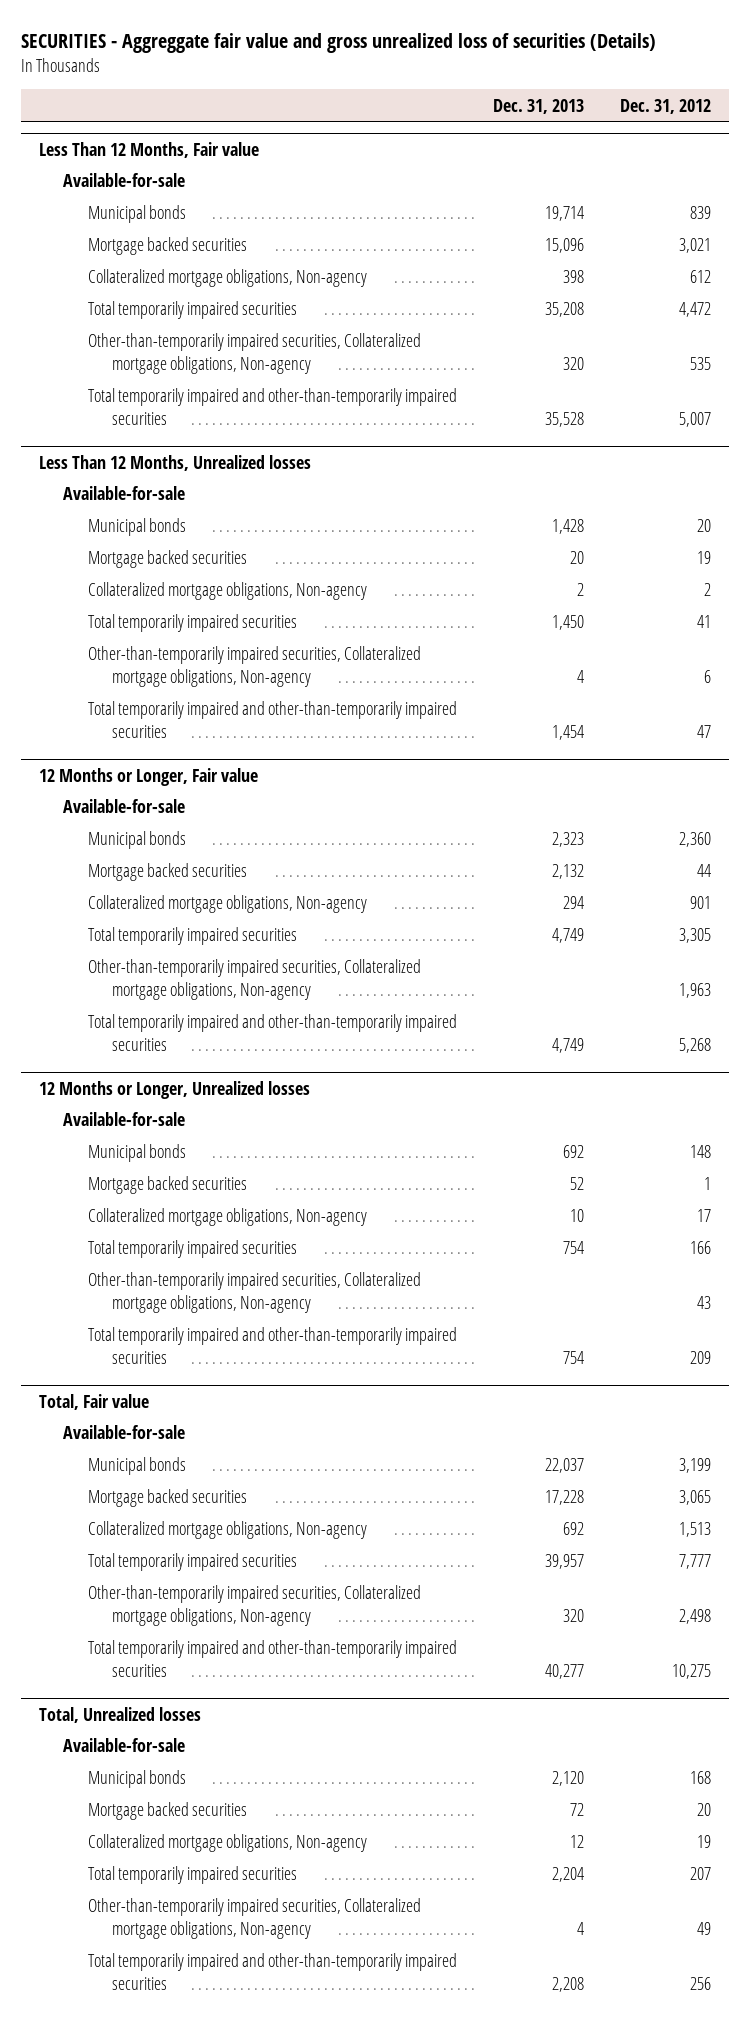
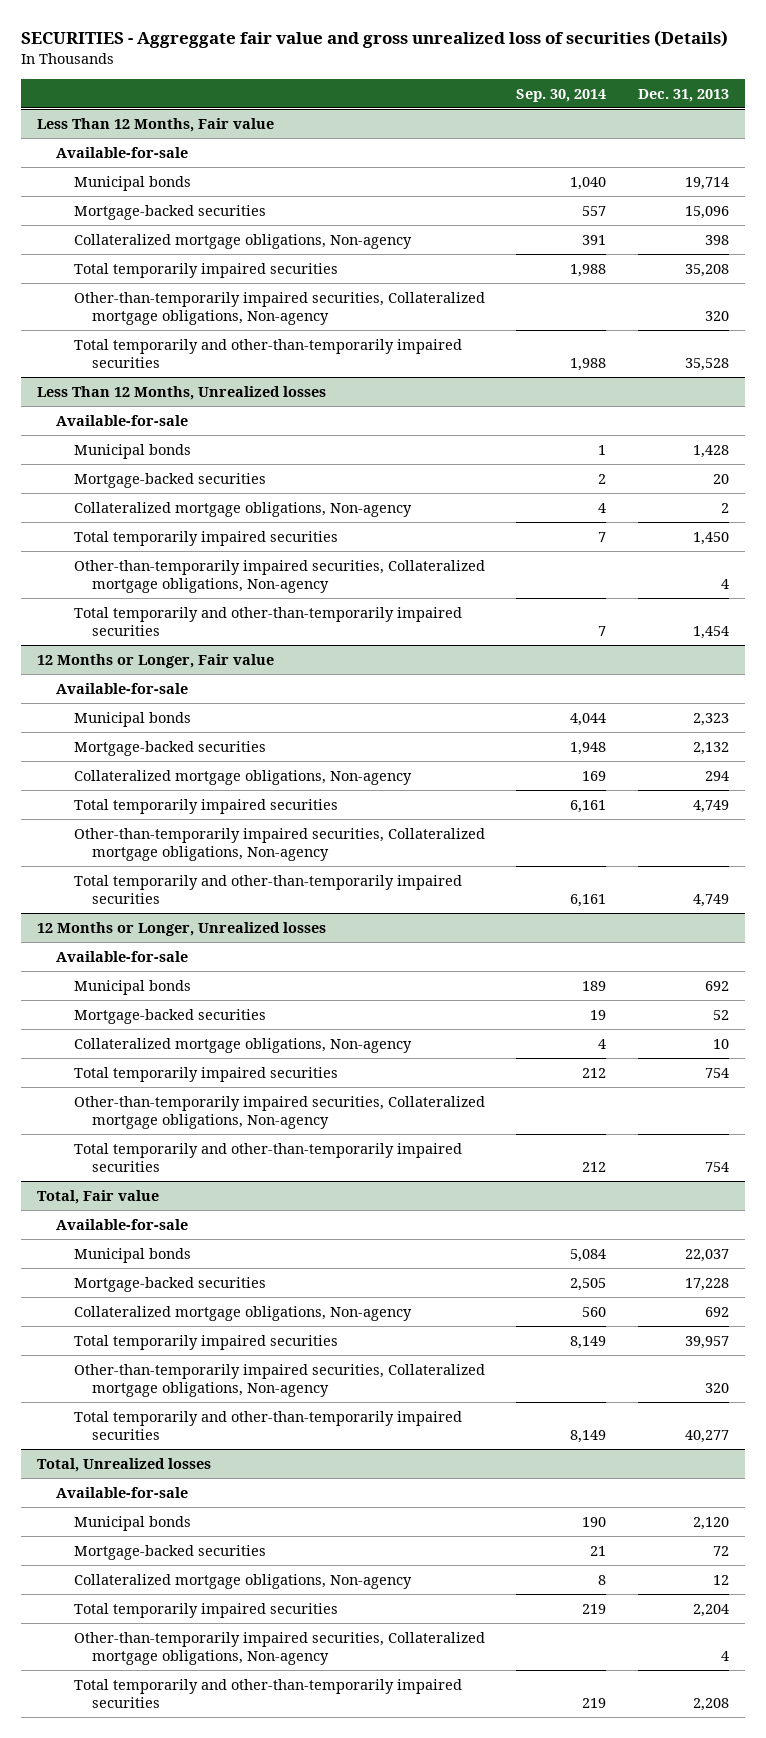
[619,98,711,114] Dec. 31, 2012 -> none
none -> [516,88,607,102] Sep. 30, 2014
[87,237,247,256] Mortgage backed securities -> [73,204,266,220] Mortgage-backed securities
[87,388,457,425] Total temporarily impaired and other-than-temporarily impaired securities -> [73,338,462,368] Total temporarily and other-than-temporarily impaired securities
[87,550,247,569] Mortgage backed securities -> [73,472,266,488] Mortgage-backed securities
[87,701,457,738] Total temporarily impaired and other-than-temporarily impaired securities -> [73,606,462,636] Total temporarily and other-than-temporarily impaired securities
[87,863,247,882] Mortgage backed securities -> [73,740,266,756] Mortgage-backed securities
[87,1014,457,1051] Total temporarily impaired and other-than-temporarily impaired securities -> [73,874,462,904] Total temporarily and other-than-temporarily impaired securities
[87,1176,247,1195] Mortgage backed securities -> [73,1008,266,1024] Mortgage-backed securities
[87,1327,457,1364] Total temporarily impaired and other-than-temporarily impaired securities -> [73,1142,462,1172] Total temporarily and other-than-temporarily impaired securities
[87,1489,247,1508] Mortgage backed securities -> [73,1276,266,1292] Mortgage-backed securities
[87,1640,457,1677] Total temporarily impaired and other-than-temporarily impaired securities -> [73,1410,462,1440] Total temporarily and other-than-temporarily impaired securities
[87,1802,247,1821] Mortgage backed securities -> [73,1544,266,1560] Mortgage-backed securities
[87,1953,457,1990] Total temporarily impaired and other-than-temporarily impaired securities -> [73,1678,462,1708] Total temporarily and other-than-temporarily impaired securities

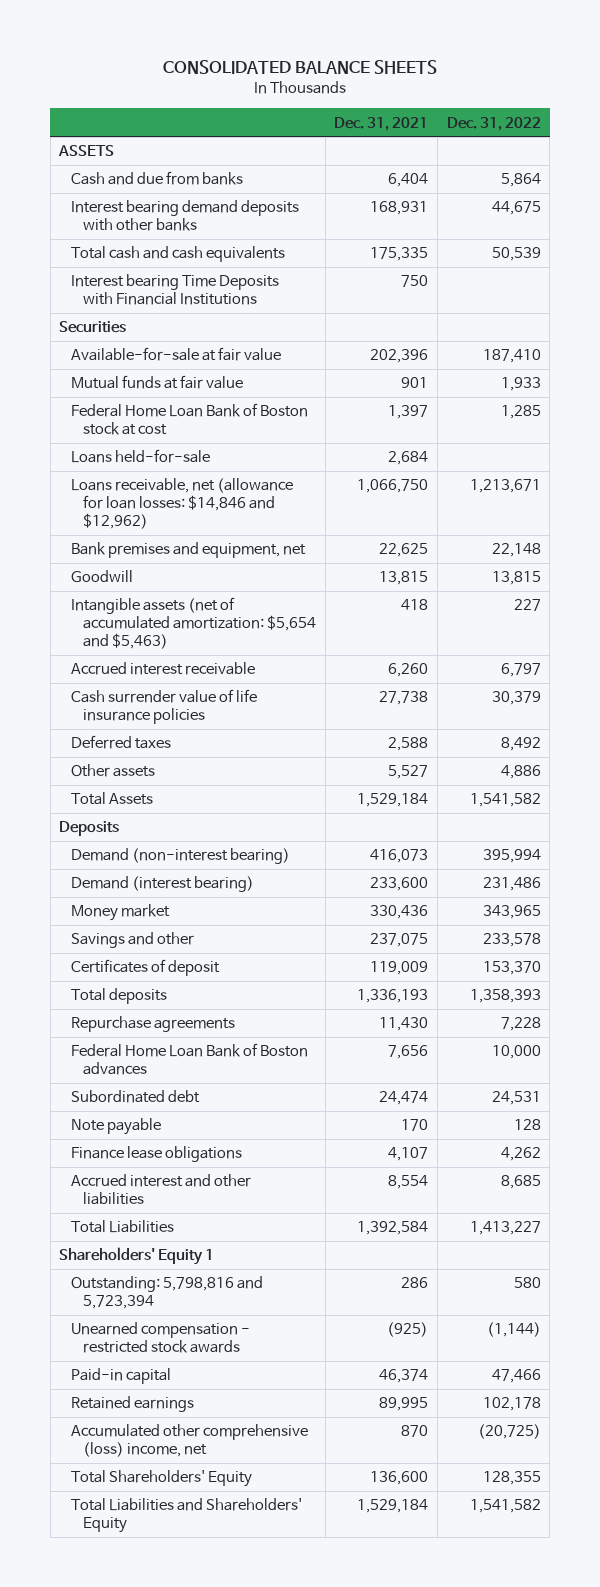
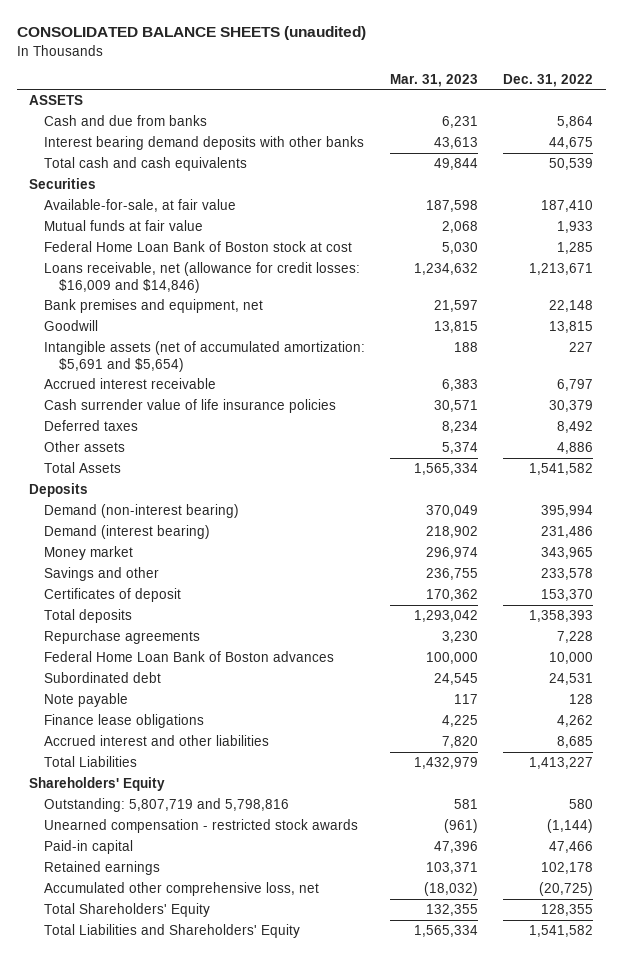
[163,60,438,75] CONSOLIDATED BALANCE SHEETS -> [16,26,366,41] CONSOLIDATED BALANCE SHEETS (unaudited)
[334,116,429,131] Dec. 31, 2021 -> none
none -> [390,73,479,87] Mar. 31, 2023
[71,274,280,306] Interest bearing Time Deposits with Financial Institutions -> none
[71,347,282,362] Available-for-sale at fair value -> [44,198,237,212] Available-for-sale, at fair value
[71,449,211,464] Loans held-for-sale -> none
[71,478,294,529] Loans receivable, net (allowance for loan losses: $14,846 and $12,962) -> [44,261,361,293] Loans receivable, net (allowance for credit losses: $16,009 and $14,846)
[71,597,317,649] Intangible assets (net of accumulated amortization: $5,654 and $5,463) -> [44,340,366,372] Intangible assets (net of accumulated amortization: $5,691 and $5,654)
[59,1247,215,1266] Shareholders' Equity 1 -> [29,776,166,791] Shareholders' Equity
[71,1276,264,1310] Outstanding: 5,798,816 and 5,723,394 -> [44,797,290,812] Outstanding: 5,807,719 and 5,798,816
[71,1424,309,1458] Accumulated other comprehensive (loss) income, net -> [44,881,320,896] Accumulated other comprehensive loss, net

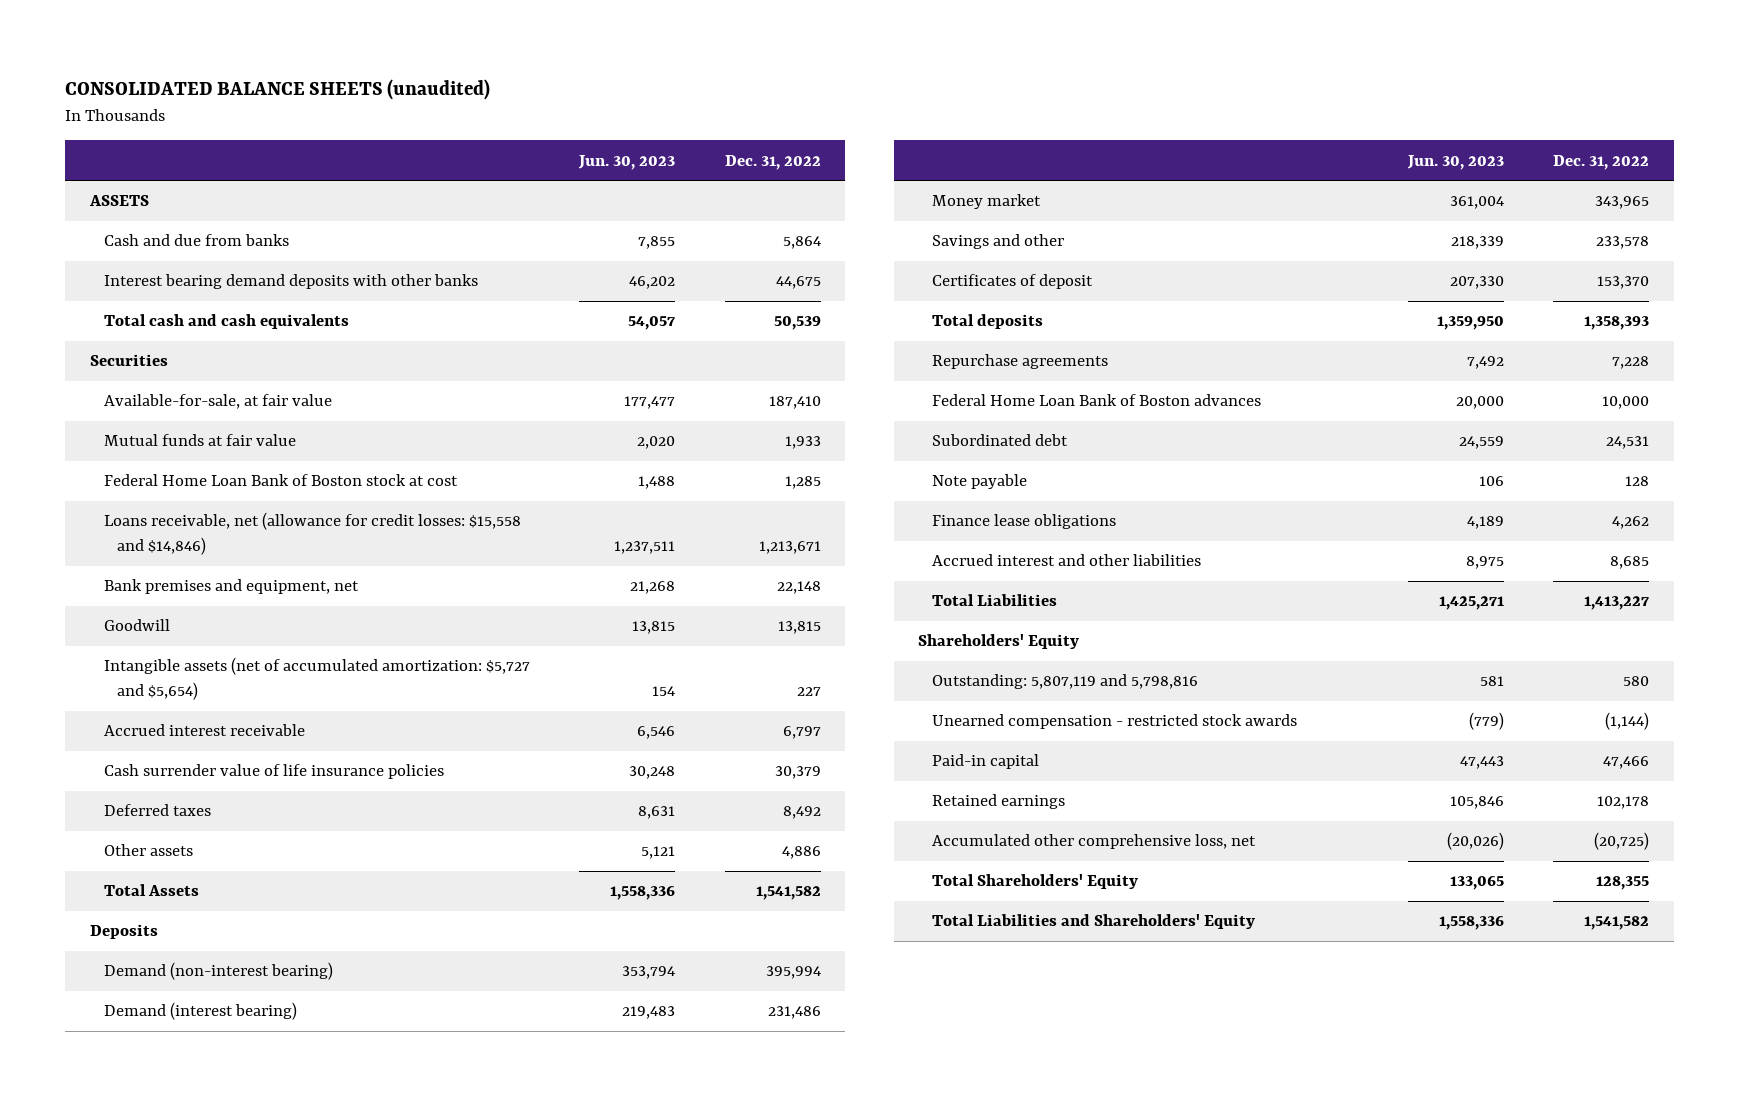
[390,73,479,87] Mar. 31, 2023 -> none
none -> [578,154,676,170] Jun. 30, 2023
[44,261,361,293] Loans receivable, net (allowance for credit losses: $16,009 and $14,846) -> [103,512,521,556] Loans receivable, net (allowance for credit losses: $15,558 and $14,846)
[44,340,366,372] Intangible assets (net of accumulated amortization: $5,691 and $5,654) -> [103,657,530,701] Intangible assets (net of accumulated amortization: $5,727 and $5,654)
[44,797,290,812] Outstanding: 5,807,719 and 5,798,816 -> [932,674,1199,690] Outstanding: 5,807,119 and 5,798,816

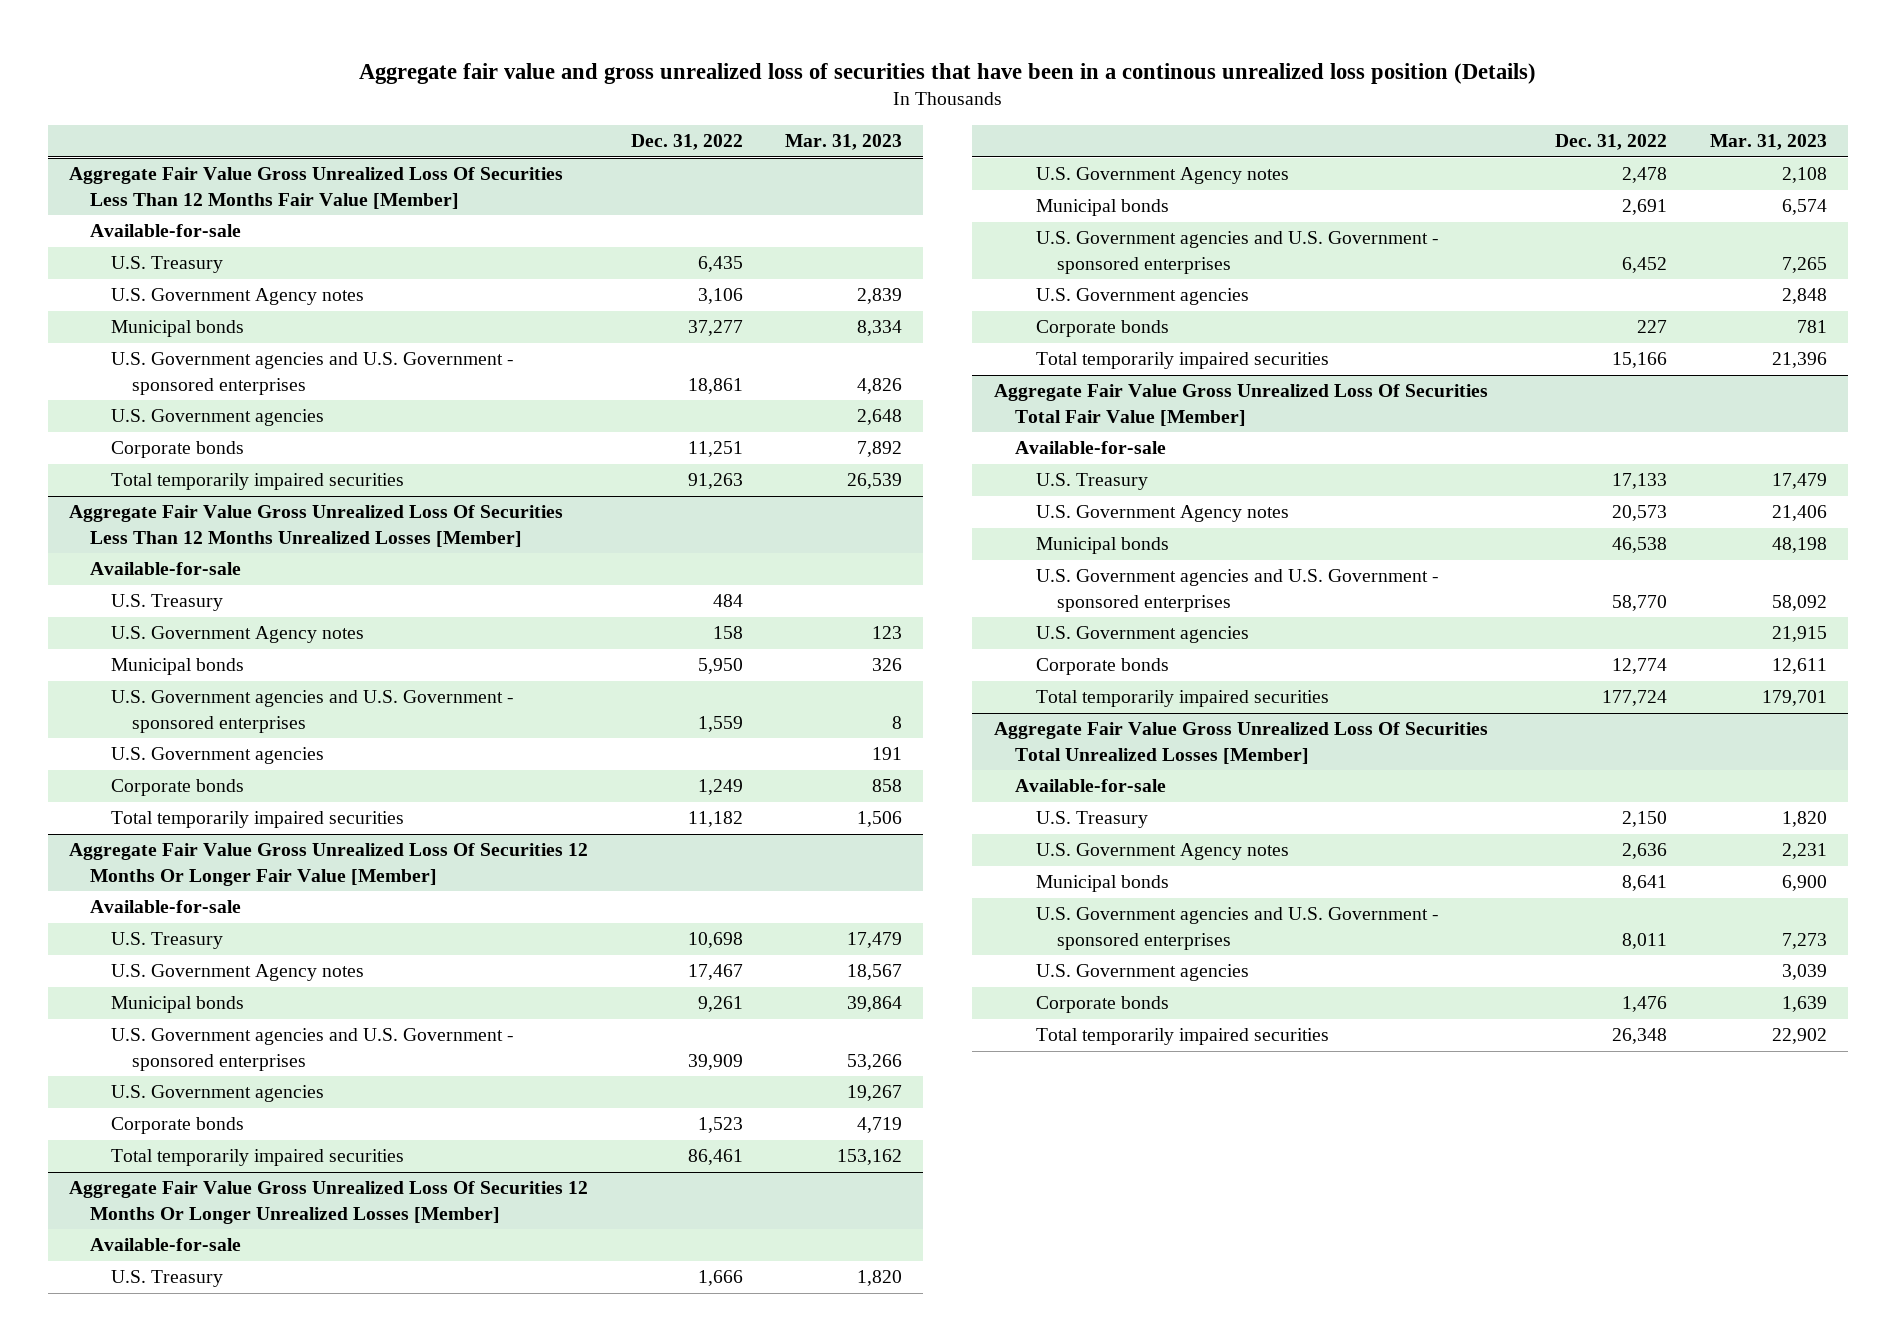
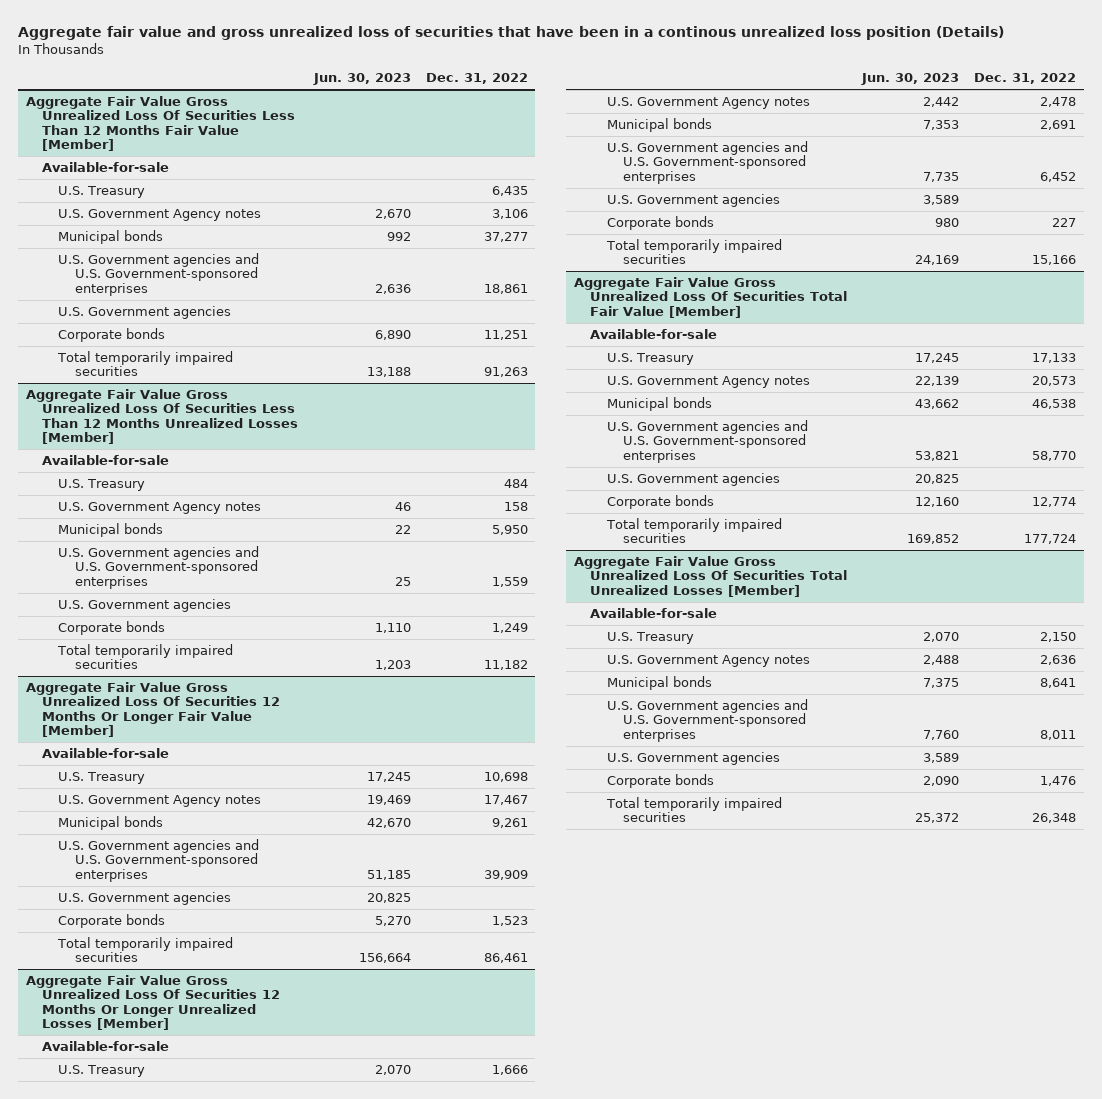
[785,134,903,151] Mar. 31, 2023 -> none
none -> [312,73,411,86] Jun. 30, 2023
[111,352,515,395] U.S. Government agencies and U.S. Government - sponsored enterprises -> [58,252,260,296] U.S. Government agencies and U.S. Government-sponsored enterprises
[111,690,515,733] U.S. Government agencies and U.S. Government - sponsored enterprises -> [58,545,260,589] U.S. Government agencies and U.S. Government-sponsored enterprises
[111,1028,515,1071] U.S. Government agencies and U.S. Government - sponsored enterprises -> [58,838,260,882] U.S. Government agencies and U.S. Government-sponsored enterprises
[1035,231,1439,274] U.S. Government agencies and U.S. Government - sponsored enterprises -> [606,140,808,184] U.S. Government agencies and U.S. Government-sponsored enterprises
[1035,569,1439,612] U.S. Government agencies and U.S. Government - sponsored enterprises -> [606,419,808,463] U.S. Government agencies and U.S. Government-sponsored enterprises
[1035,907,1439,950] U.S. Government agencies and U.S. Government - sponsored enterprises -> [606,698,808,742] U.S. Government agencies and U.S. Government-sponsored enterprises

